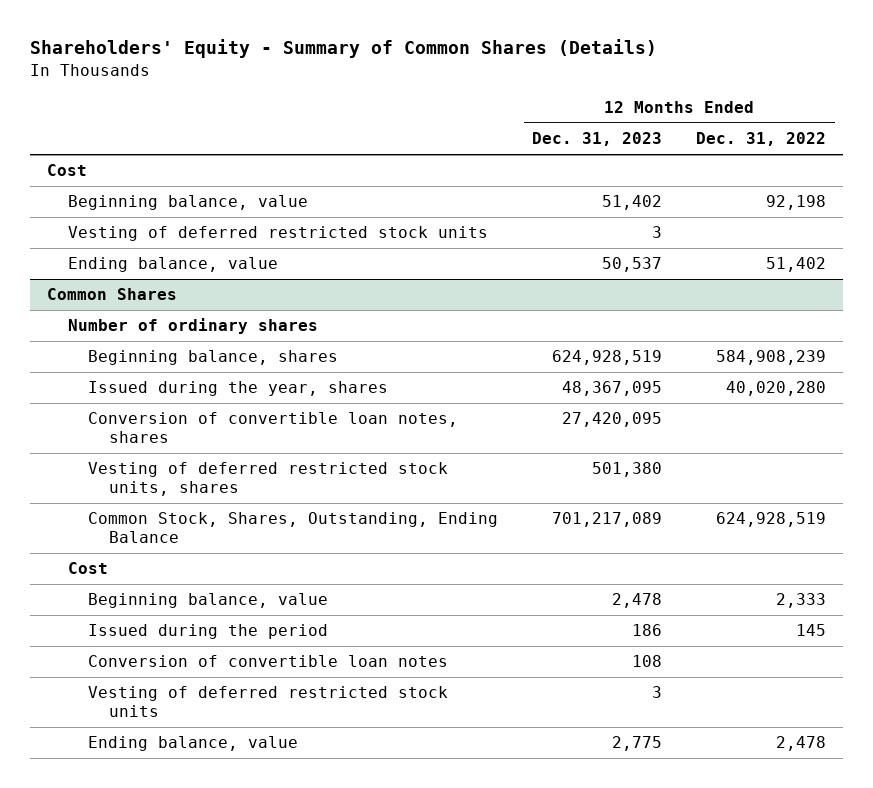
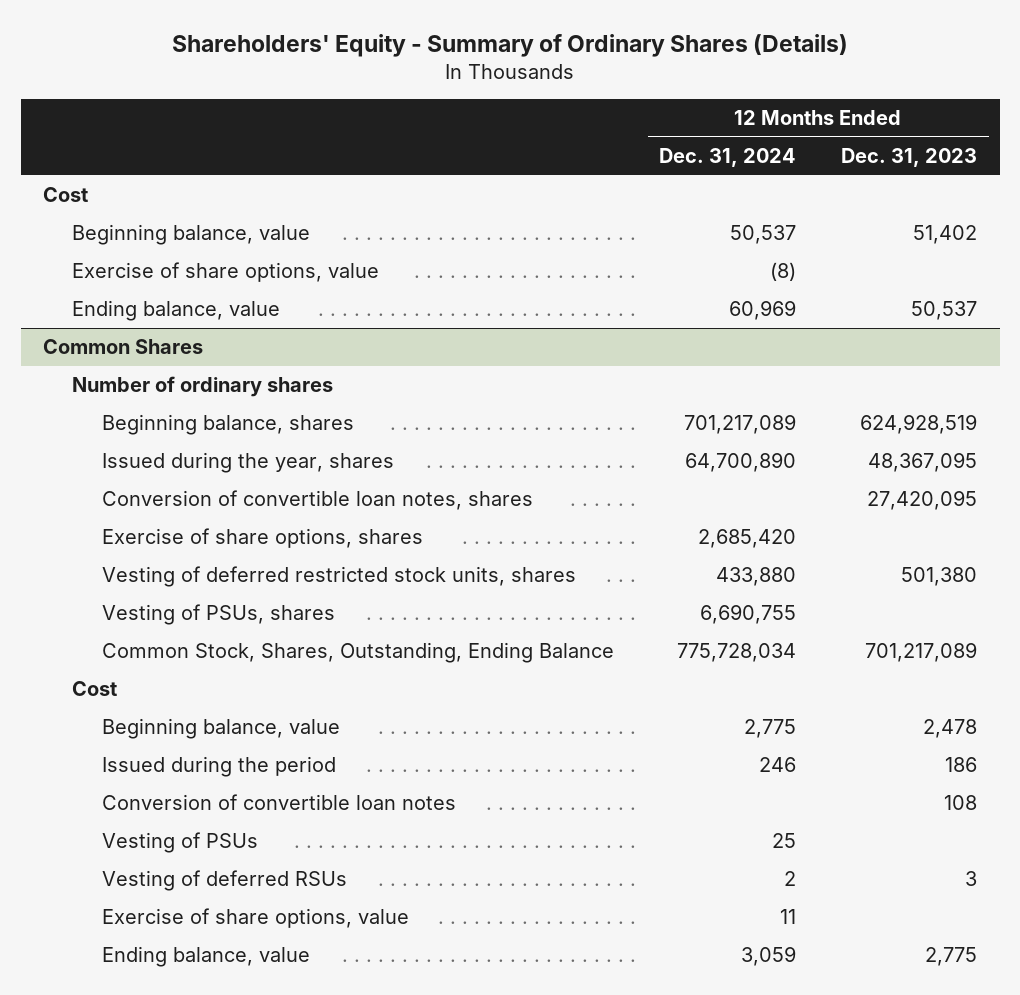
[29,39,657,59] Shareholders' Equity - Summary of Common Shares (Details) -> [172,33,849,57] Shareholders' Equity - Summary of Ordinary Shares (Details)
[696,132,827,147] Dec. 31, 2022 -> none
none -> [658,148,796,168] Dec. 31, 2024
[67,226,488,242] Vesting of deferred restricted stock units -> none
none -> [72,262,380,283] Exercise of share options, value
none -> [101,528,423,549] Exercise of share options, shares
none -> [101,604,335,626] Vesting of PSUs, shares
none -> [101,832,258,854] Vesting of PSUs
[88,686,449,718] Vesting of deferred restricted stock units -> [101,870,347,892] Vesting of deferred RSUs
none -> [101,908,409,929] Exercise of share options, value

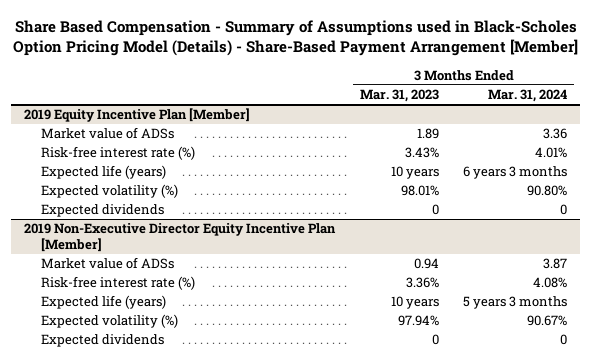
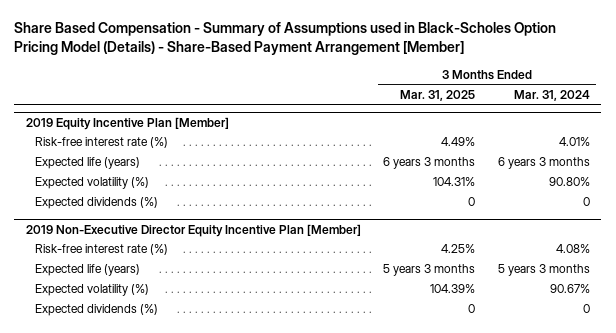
[359,89,439,103] Mar. 31, 2023 -> none
none -> [400,89,476,101] Mar. 31, 2025
[41,127,175,140] Market value of ADSs -> none
[41,204,165,218] Expected dividends -> [34,197,158,210] Expected dividends (%)
[41,257,175,270] Market value of ADSs -> none
[41,334,165,348] Expected dividends -> [34,304,158,317] Expected dividends (%)

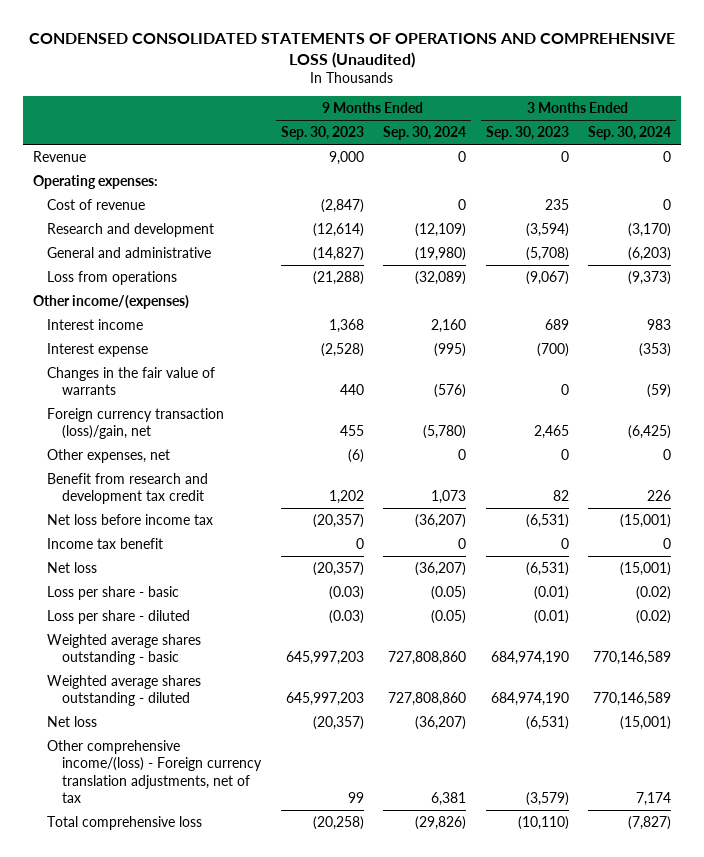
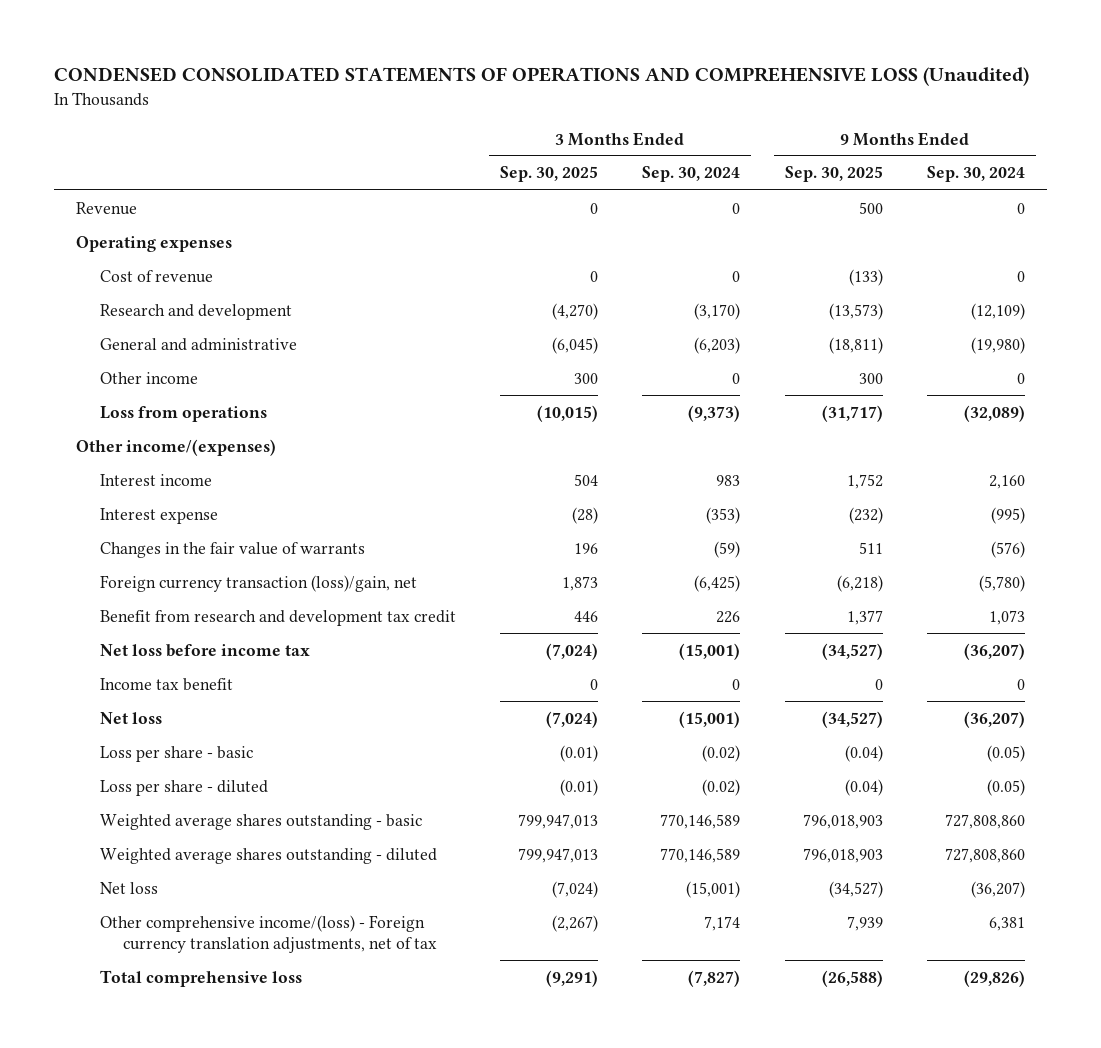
[280,126,364,141] Sep. 30, 2023 -> none
[485,126,569,141] Sep. 30, 2023 -> none
none -> [499,166,598,183] Sep. 30, 2025
none -> [784,166,883,183] Sep. 30, 2025
[32,174,158,189] Operating expenses: -> [76,235,233,252] Operating expenses
none -> [99,371,198,384] Other income
[47,448,171,463] Other expenses, net -> none

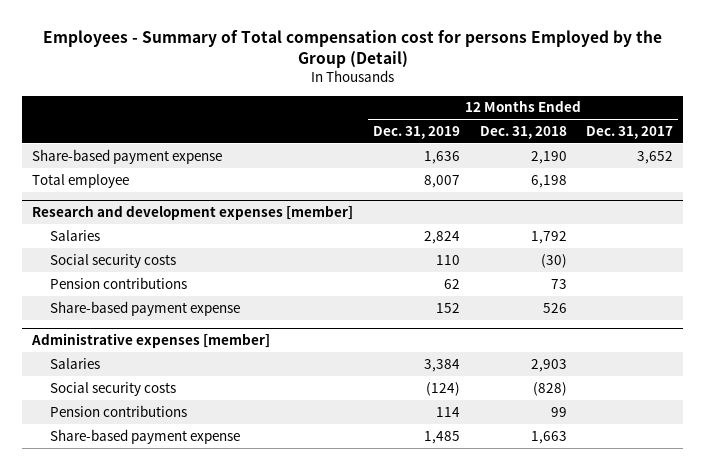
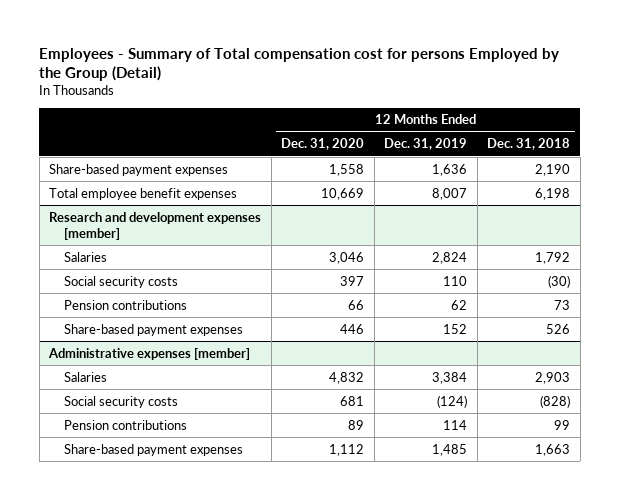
[586,126,674,140] Dec. 31, 2017 -> none
none -> [281,138,365,151] Dec. 31, 2020
[32,148,223,164] Share-based payment expense -> [49,163,229,176] Share-based payment expenses
[32,173,130,188] Total employee -> [49,187,238,200] Total employee benefit expenses
[50,300,241,316] Share-based payment expense -> [63,323,243,336] Share-based payment expenses
[50,428,241,444] Share-based payment expense -> [63,443,243,456] Share-based payment expenses

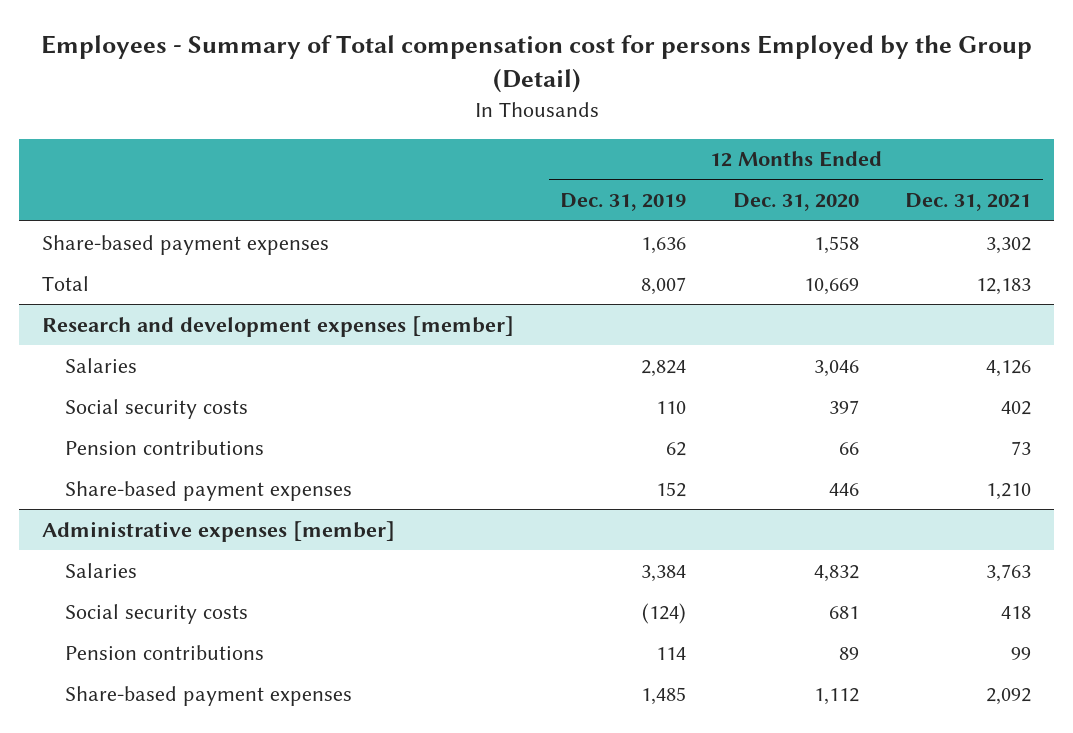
[487,138,571,151] Dec. 31, 2018 -> none
none -> [905,193,1032,212] Dec. 31, 2021
[49,187,238,200] Total employee benefit expenses -> [42,275,90,291] Total

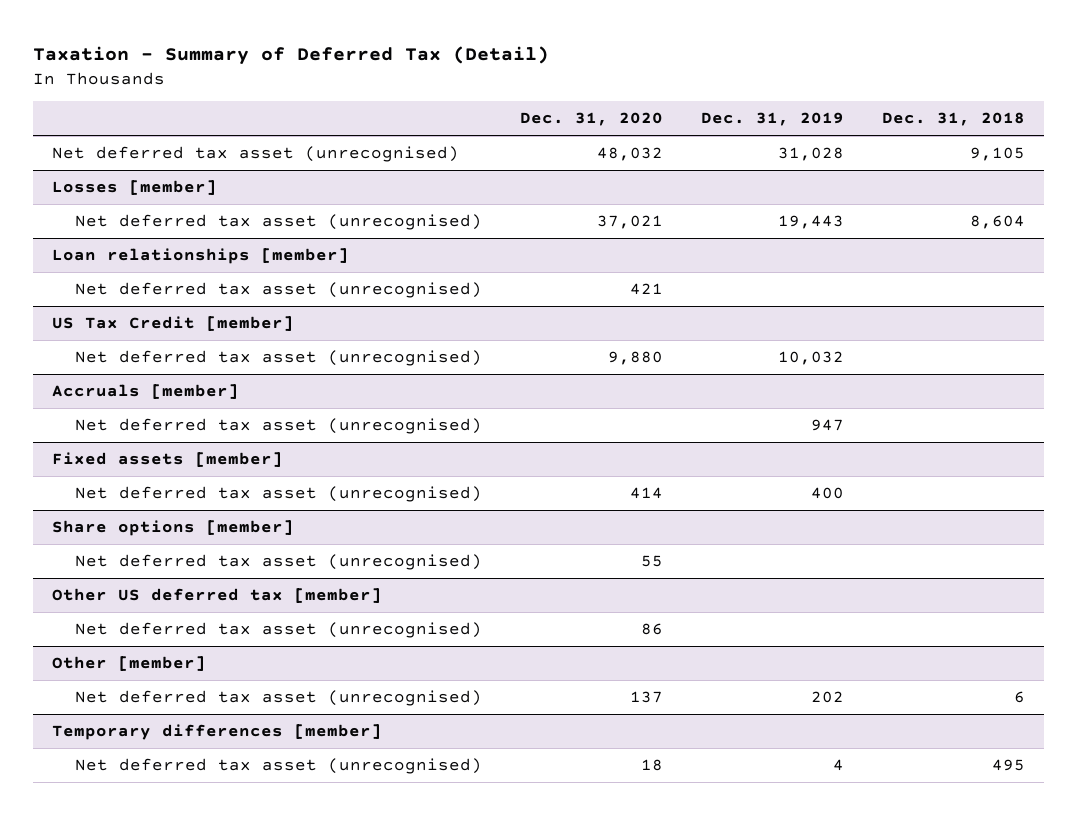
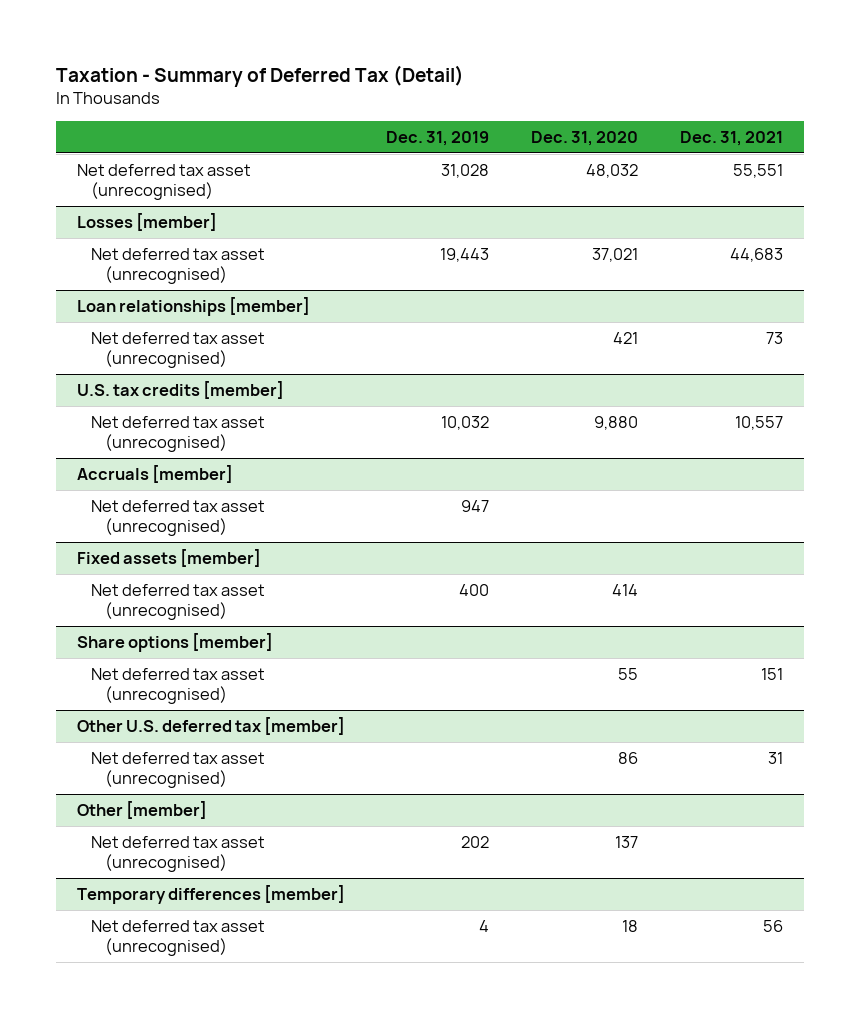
[881,112,1025,127] Dec. 31, 2018 -> none
none -> [679,131,783,147] Dec. 31, 2021
[52,316,295,332] US Tax Credit [member] -> [76,381,284,400] U.S. tax credits [member]
[52,588,383,604] Other US deferred tax [member] -> [76,717,345,736] Other U.S. deferred tax [member]

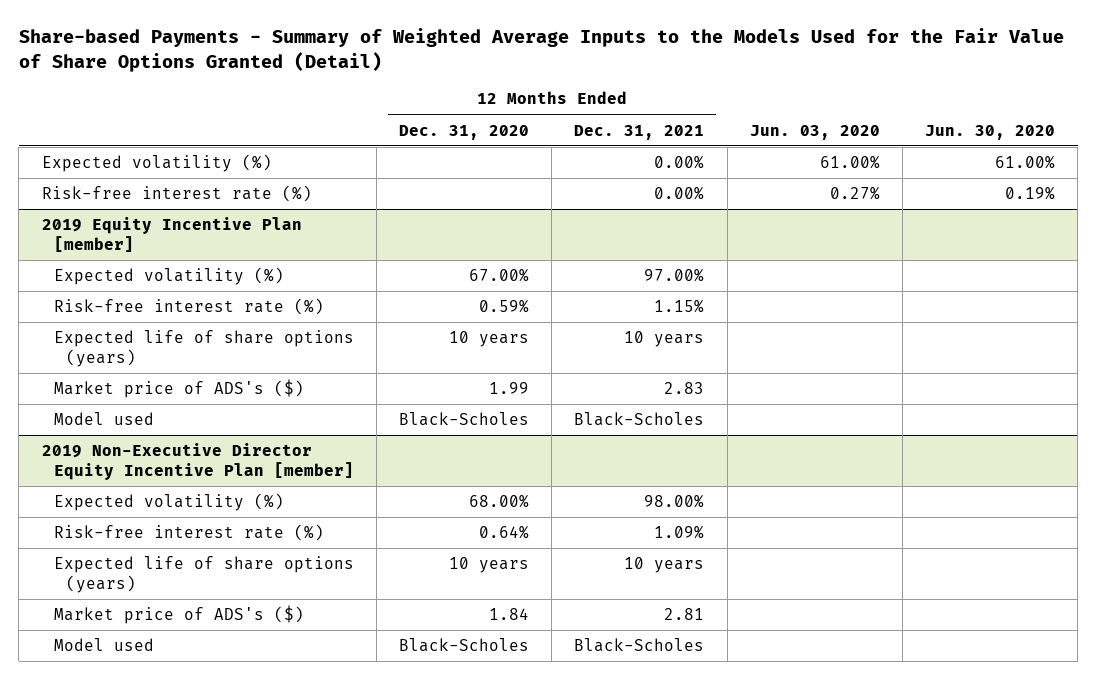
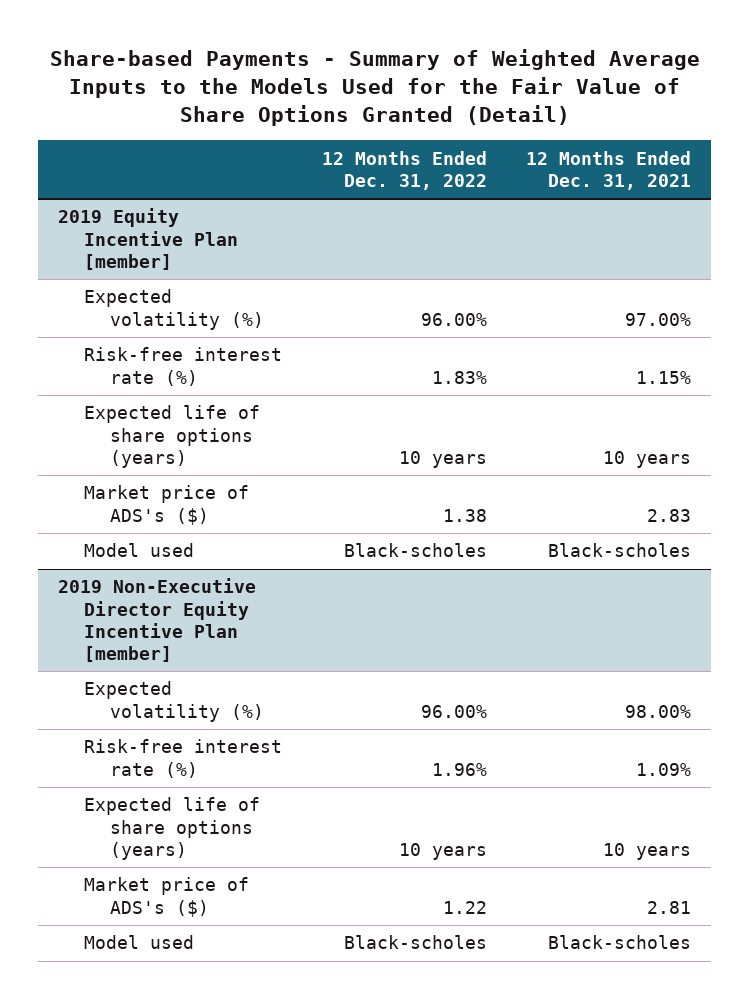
[399,124,530,140] Dec. 31, 2020 -> none
[749,124,880,140] Jun. 03, 2020 -> none
[925,124,1056,140] Jun. 30, 2020 -> none
none -> [321,150,487,190] 12 Months Ended Dec. 31, 2022
[41,154,272,173] Expected volatility (%) -> none
[41,185,312,203] Risk-free interest rate (%) -> none
[574,412,705,427] Black-Scholes -> [548,543,692,558] Black-scholes
[574,638,705,653] Black-Scholes -> [548,935,692,950] Black-scholes

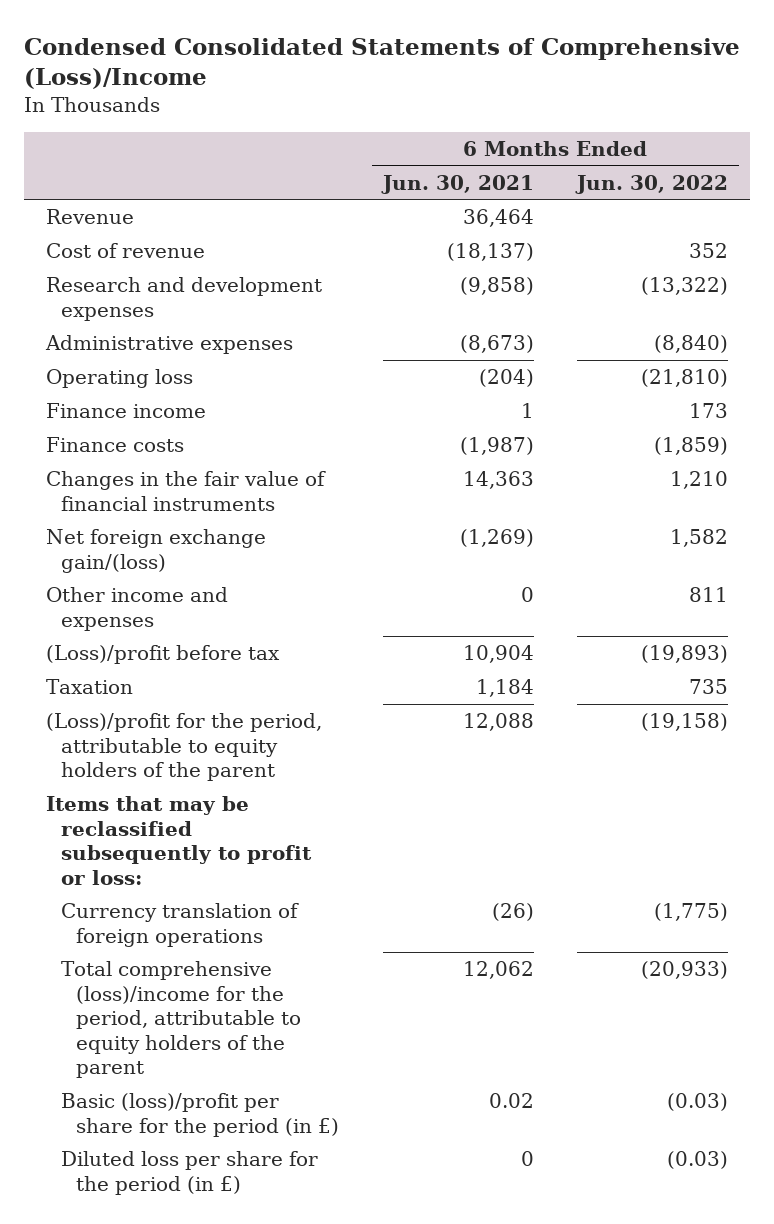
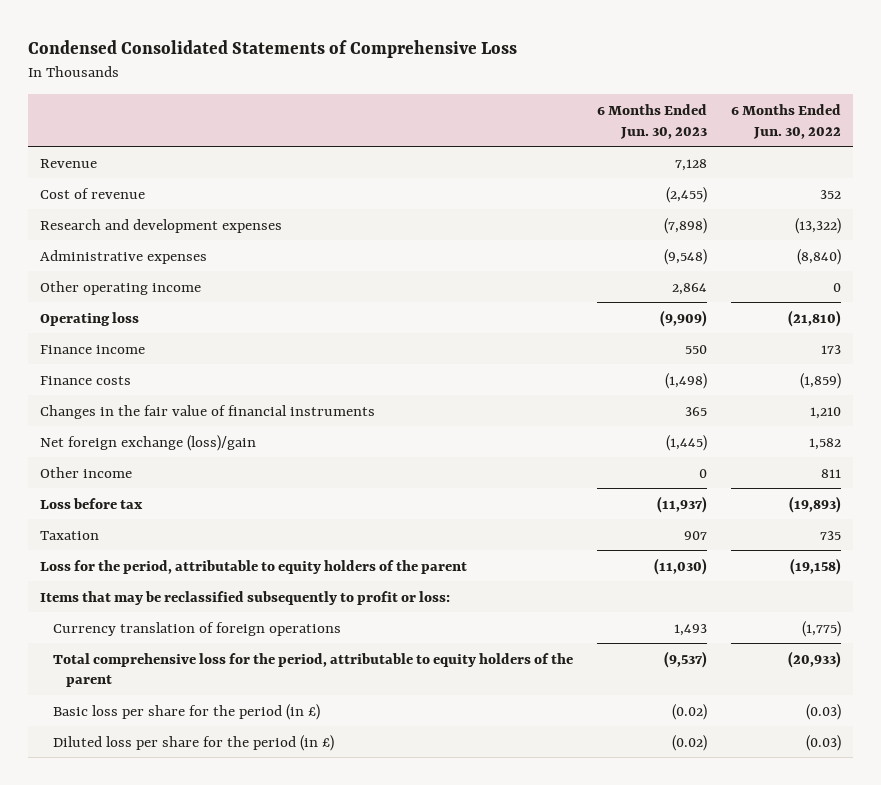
[24,37,741,90] Condensed Consolidated Statements of Comprehensive (Loss)/Income -> [27,40,517,59] Condensed Consolidated Statements of Comprehensive Loss
[380,174,534,194] Jun. 30, 2021 -> none
none -> [596,104,707,139] 6 Months Ended Jun. 30, 2023
none -> [39,280,201,295] Other operating income
[46,529,267,573] Net foreign exchange gain/(loss) -> [39,434,256,451] Net foreign exchange (loss)/gain
[46,587,229,631] Other income and expenses -> [39,466,132,478] Other income
[46,645,281,665] (Loss)/profit before tax -> [39,497,143,509] Loss before tax
[46,713,323,782] (Loss)/profit for the period, attributable to equity holders of the parent -> [39,559,467,574] Loss for the period, attributable to equity holders of the parent
[61,961,301,1079] Total comprehensive (loss)/income for the period, attributable to equity holders of the parent -> [52,652,573,688] Total comprehensive loss for the period, attributable to equity holders of the parent
[61,1093,339,1137] Basic (loss)/profit per share for the period (in £) -> [52,703,320,720] Basic loss per share for the period (in £)

